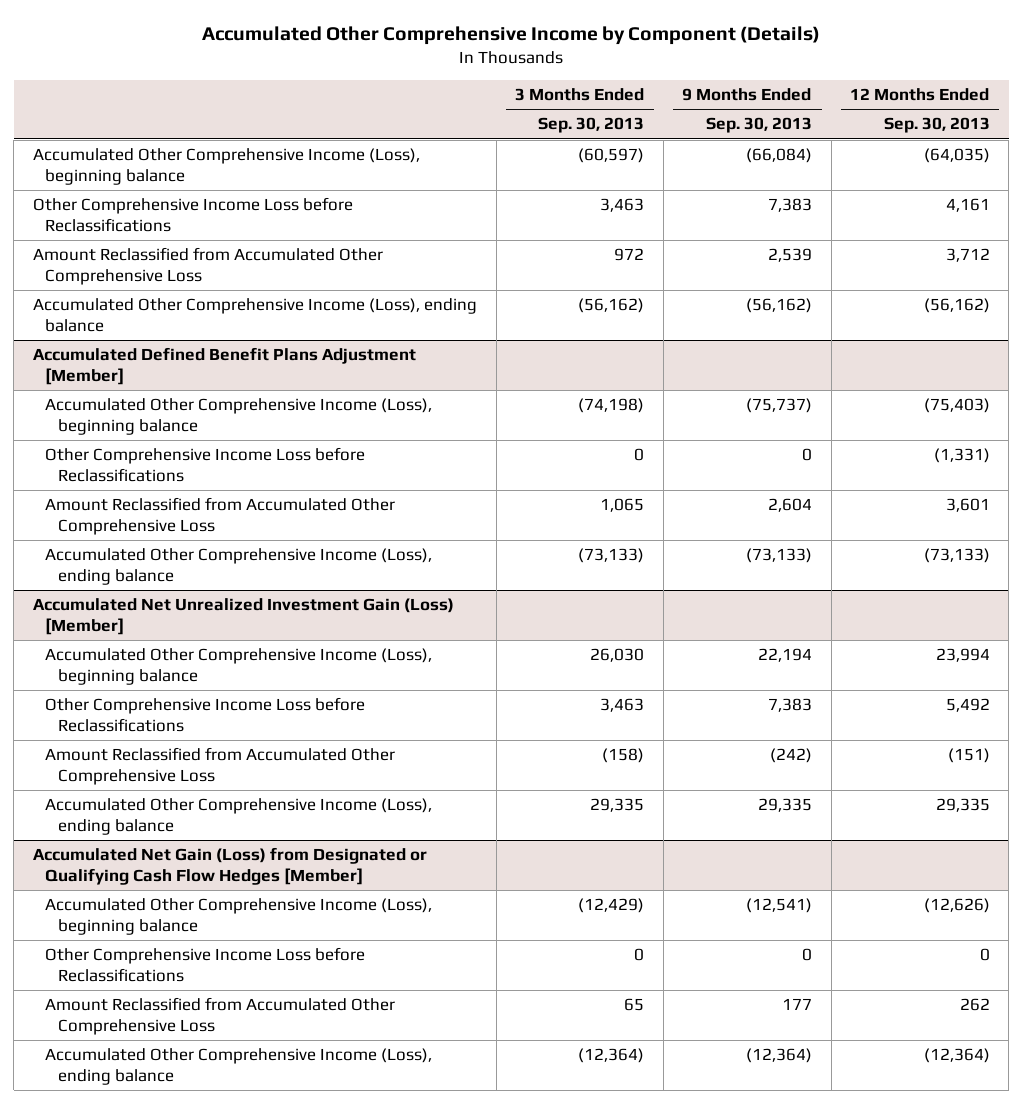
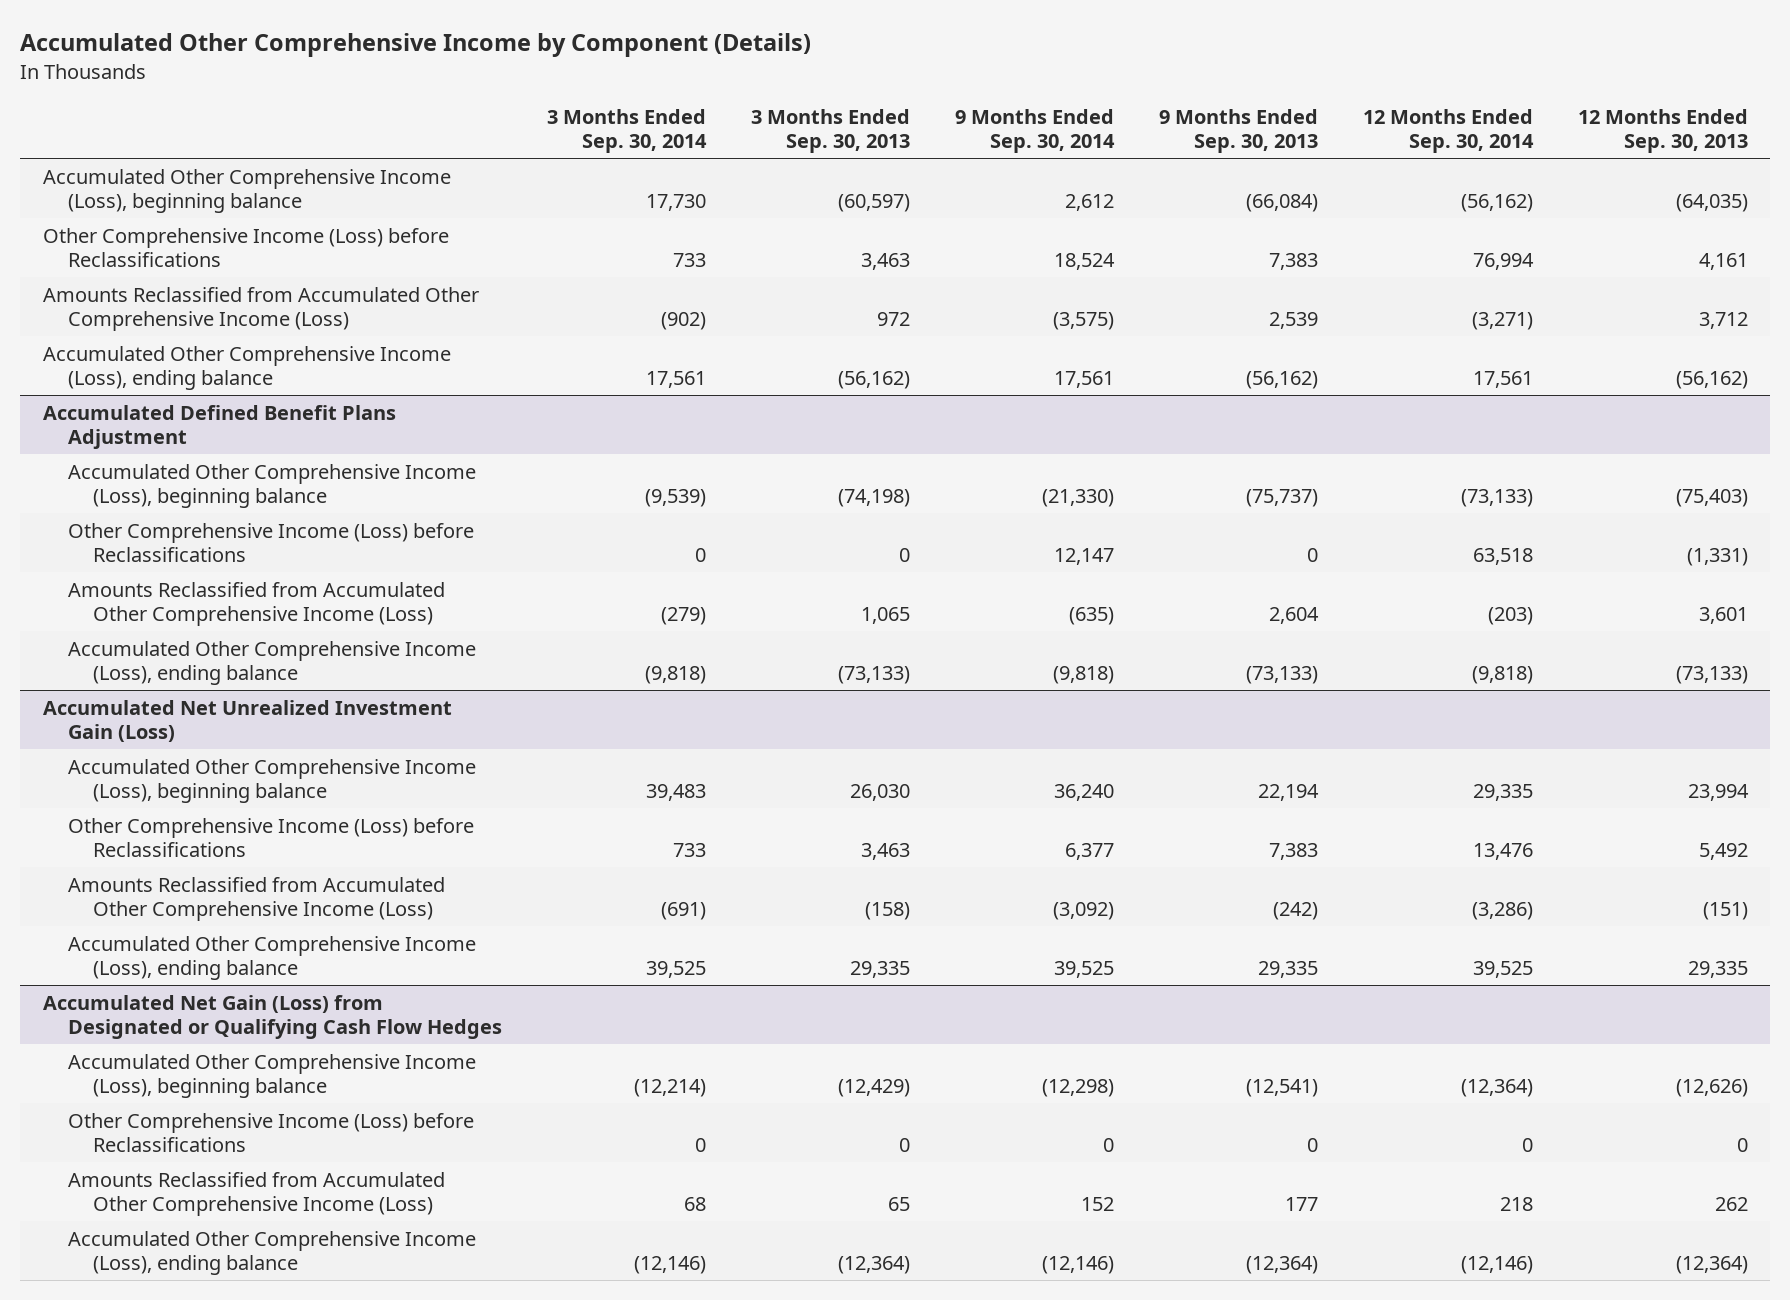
none -> [546,108,707,154] 3 Months Ended Sep. 30, 2014
none -> [954,108,1115,154] 9 Months Ended Sep. 30, 2014
none -> [1362,108,1534,154] 12 Months Ended Sep. 30, 2014
[32,197,353,232] Other Comprehensive Income Loss before Reclassifications -> [42,227,449,268] Other Comprehensive Income (Loss) before Reclassifications
[32,247,383,285] Amount Reclassified from Accumulated Other Comprehensive Loss -> [42,286,479,332] Amounts Reclassified from Accumulated Other Comprehensive Income (Loss)
[32,347,416,385] Accumulated Defined Benefit Plans Adjustment [Member] -> [42,404,396,450] Accumulated Defined Benefit Plans Adjustment
[45,447,366,482] Other Comprehensive Income Loss before Reclassifications -> [67,522,474,563] Other Comprehensive Income (Loss) before Reclassifications
[45,497,396,535] Amount Reclassified from Accumulated Other Comprehensive Loss -> [67,581,445,627] Amounts Reclassified from Accumulated Other Comprehensive Income (Loss)
[32,598,454,635] Accumulated Net Unrealized Investment Gain (Loss) [Member] -> [42,699,452,743] Accumulated Net Unrealized Investment Gain (Loss)
[45,697,366,732] Other Comprehensive Income Loss before Reclassifications -> [67,817,474,858] Other Comprehensive Income (Loss) before Reclassifications
[45,747,396,785] Amount Reclassified from Accumulated Other Comprehensive Loss -> [67,876,445,922] Amounts Reclassified from Accumulated Other Comprehensive Income (Loss)
[32,847,427,885] Accumulated Net Gain (Loss) from Designated or Qualifying Cash Flow Hedges [Member] -> [42,994,502,1040] Accumulated Net Gain (Loss) from Designated or Qualifying Cash Flow Hedges
[45,947,366,982] Other Comprehensive Income Loss before Reclassifications -> [67,1112,474,1153] Other Comprehensive Income (Loss) before Reclassifications
[45,997,396,1035] Amount Reclassified from Accumulated Other Comprehensive Loss -> [67,1171,445,1217] Amounts Reclassified from Accumulated Other Comprehensive Income (Loss)

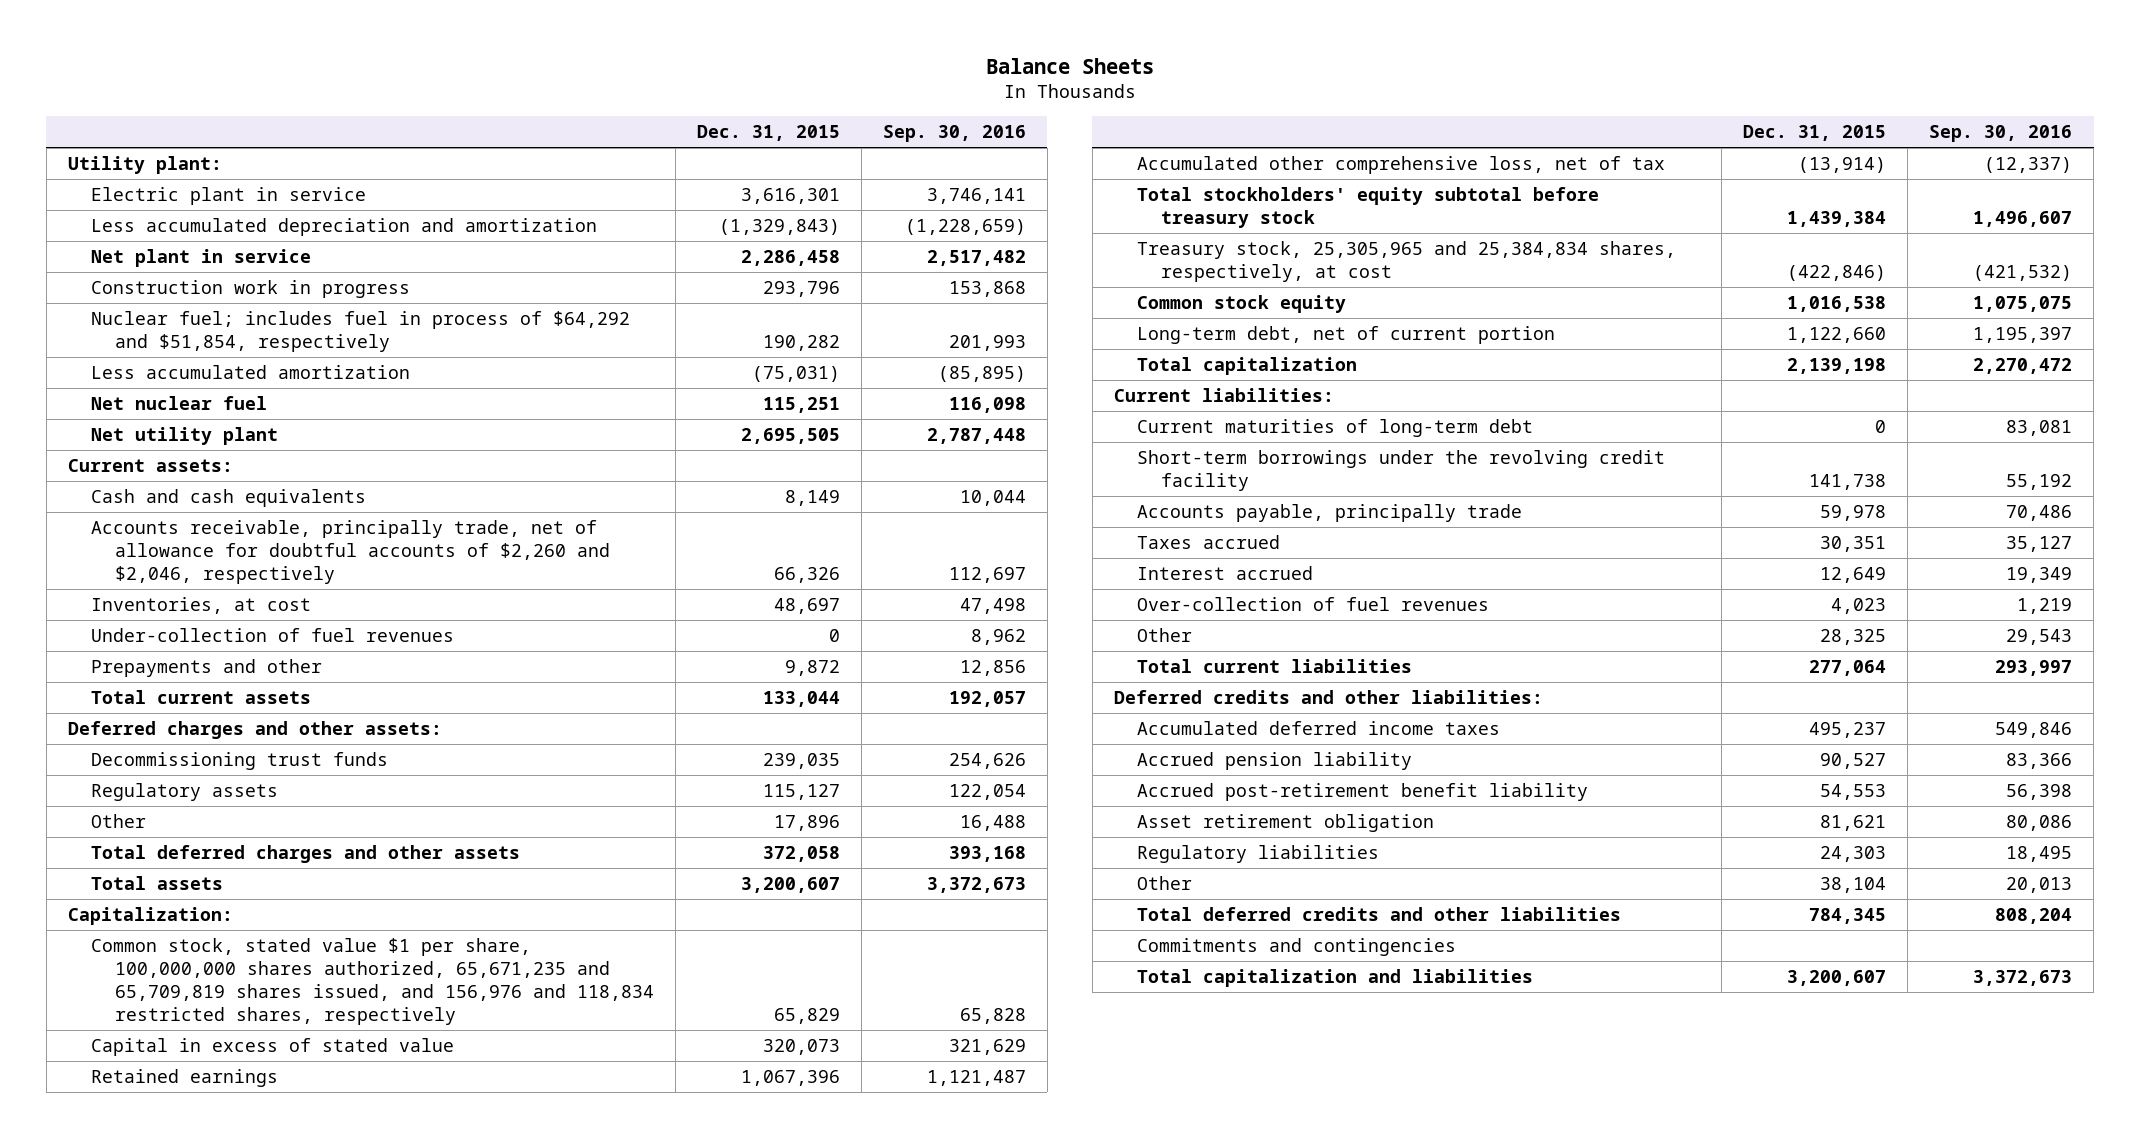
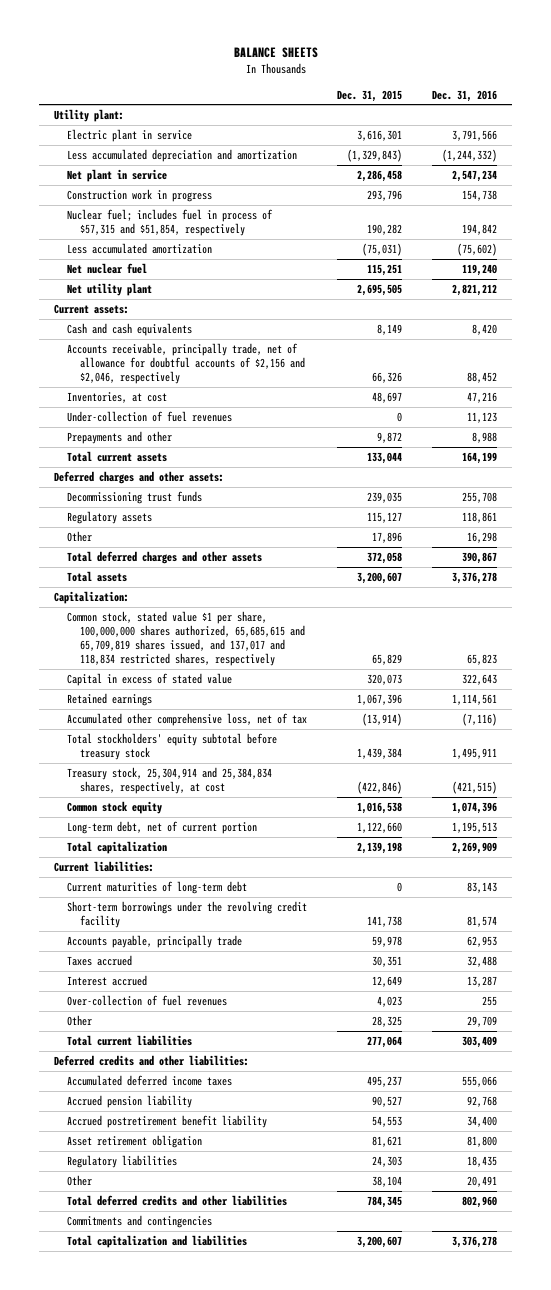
[985,57,1154,74] Balance Sheets -> [233,47,318,59] BALANCE SHEETS
[882,125,1026,143] Sep. 30, 2016 -> none
none -> [432,89,498,102] Dec. 31, 2016
[91,311,631,353] Nuclear fuel; includes fuel in process of $64,292 and $51,854, respectively -> [67,209,274,236] Nuclear fuel; includes fuel in process of $57,315 and $51,854, respectively
[91,520,610,585] Accounts receivable, principally trade, net of allowance for doubtful accounts of $2,260 and $2,046, respectively -> [67,343,306,384] Accounts receivable, principally trade, net of allowance for doubtful accounts of $2,156 and $2,046, respectively
[91,938,654,1026] Common stock, stated value $1 per share, 100,000,000 shares authorized, 65,671,235 and 65,709,819 shares issued, and 156,976 and 118,834 restricted shares, respectively -> [67,611,306,666] Common stock, stated value $1 per share, 100,000,000 shares authorized, 65,685,615 and 65,709,819 shares issued, and 137,017 and 118,834 restricted shares, respectively
[1137,241,1677,283] Treasury stock, 25,305,965 and 25,384,834 shares, respectively, at cost -> [67,767,273,794] Treasury stock, 25,304,914 and 25,384,834 shares, respectively, at cost
[1137,783,1589,802] Accrued post-retirement benefit liability -> [67,1115,268,1129] Accrued postretirement benefit liability

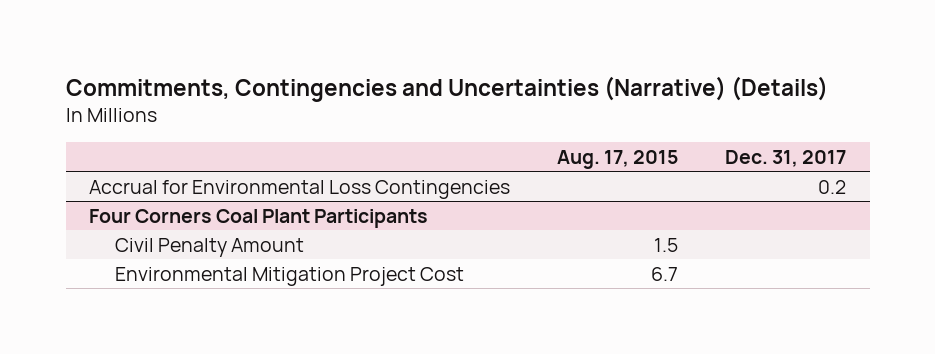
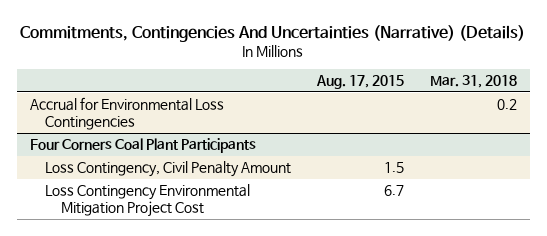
[65,76,828,103] Commitments, Contingencies and Uncertainties (Narrative) (Details) -> [20,24,526,42] Commitments, Contingencies And Uncertainties (Narrative) (Details)
[725,149,847,167] Dec. 31, 2017 -> none
none -> [429,75,517,89] Mar. 31, 2018
[115,237,305,257] Civil Penalty Amount -> [45,161,292,178] Loss Contingency, Civil Penalty Amount
[115,266,465,286] Environmental Mitigation Project Cost -> [45,184,251,218] Loss Contingency Environmental Mitigation Project Cost

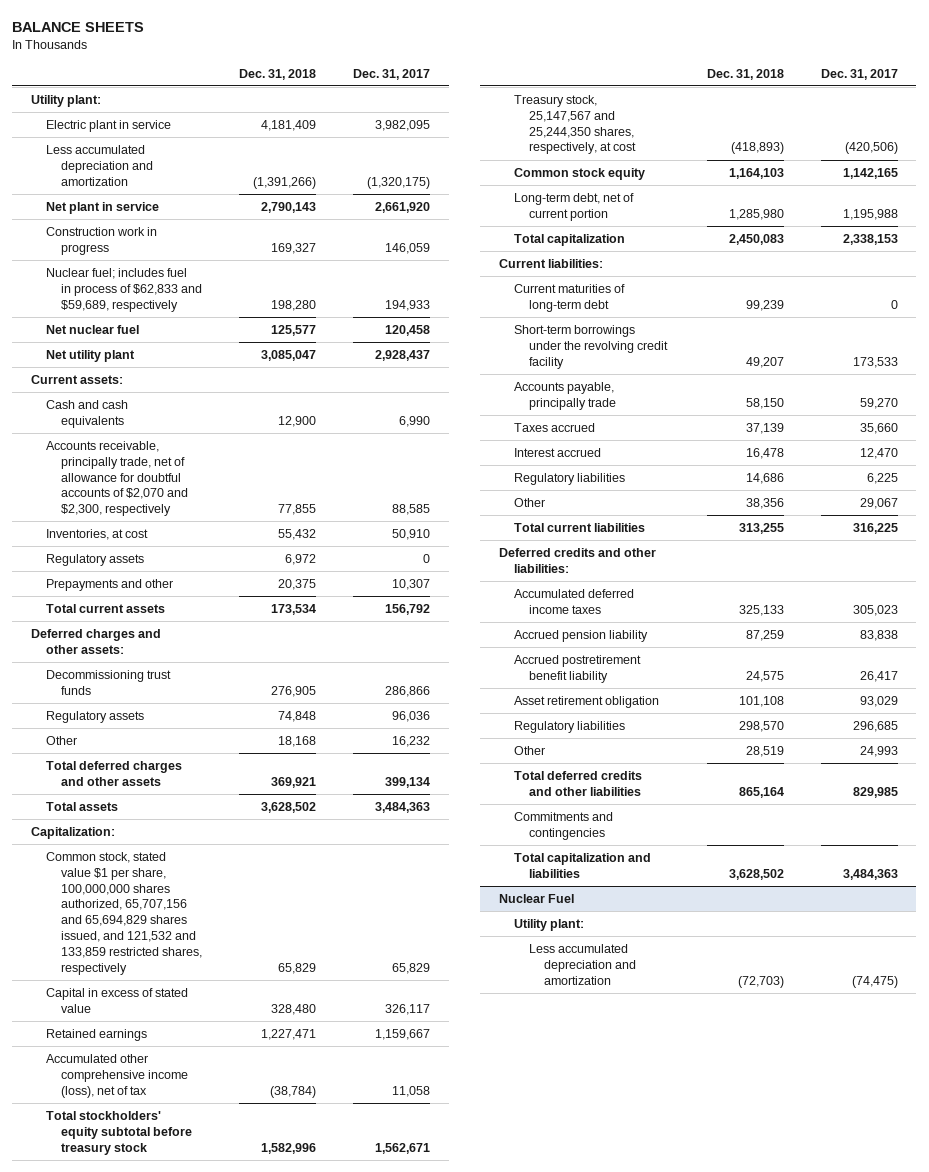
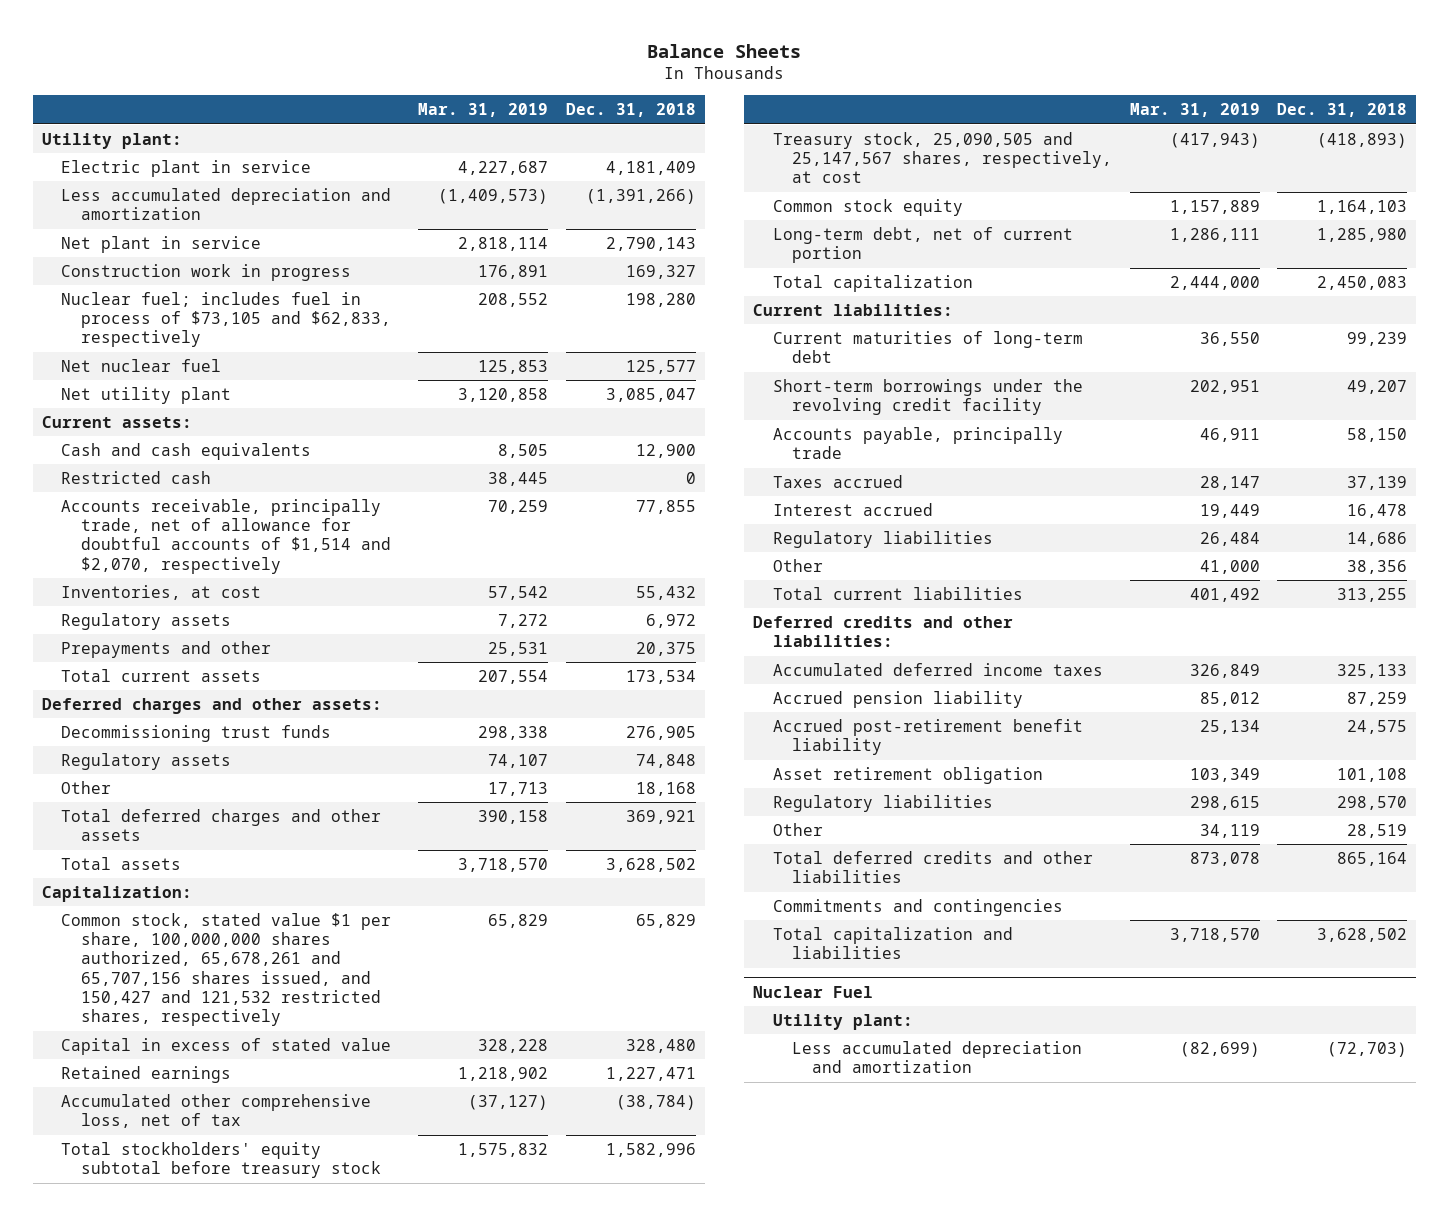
[12,21,145,32] BALANCE SHEETS -> [647,43,802,58] Balance Sheets
[353,68,431,80] Dec. 31, 2017 -> none
none -> [418,103,549,118] Mar. 31, 2019
[46,267,203,312] Nuclear fuel; includes fuel in process of $62,833 and $59,689, respectively -> [61,291,392,348] Nuclear fuel; includes fuel in process of $73,105 and $62,833, respectively
none -> [61,470,212,484] Restricted cash
[46,440,189,517] Accounts receivable, principally trade, net of allowance for doubtful accounts of $2,070 and $2,300, respectively -> [61,498,392,574] Accounts receivable, principally trade, net of allowance for doubtful accounts of $1,514 and $2,070, respectively
[46,851,203,976] Common stock, stated value $1 per share, 100,000,000 shares authorized, 65,707,156 and 65,694,829 shares issued, and 121,532 and 133,859 restricted shares, respectively -> [61,912,392,1027] Common stock, stated value $1 per share, 100,000,000 shares authorized, 65,678,261 and 65,707,156 shares issued, and 150,427 and 121,532 restricted shares, respectively
[46,1053,189,1098] Accumulated other comprehensive income (loss), net of tax -> [61,1093,372,1129] Accumulated other comprehensive loss, net of tax
[513,94,636,155] Treasury stock, 25,147,567 and 25,244,350 shares, respectively, at cost -> [772,131,1113,184] Treasury stock, 25,090,505 and 25,147,567 shares, respectively, at cost
[513,654,641,683] Accrued postretirement benefit liability -> [772,718,1083,756] Accrued post-retirement benefit liability

